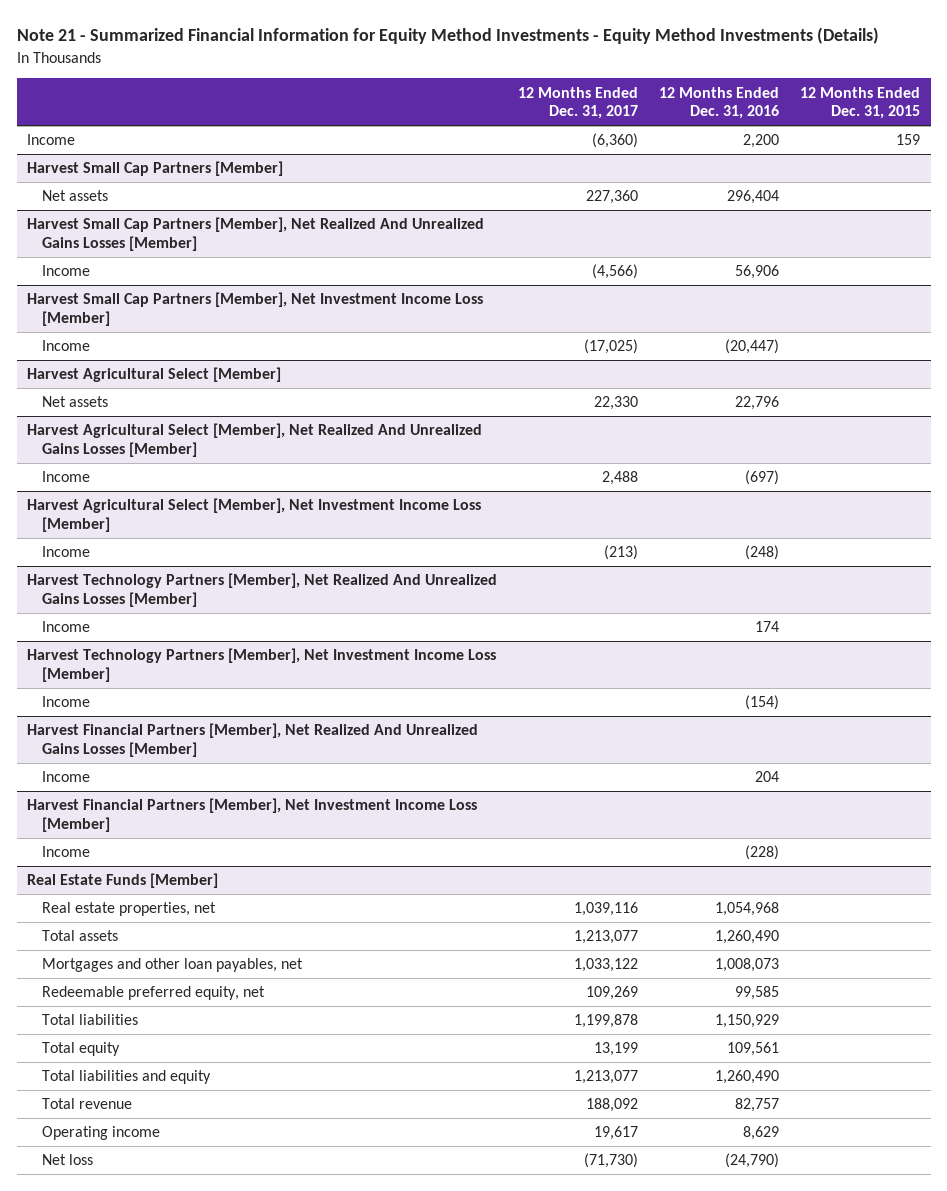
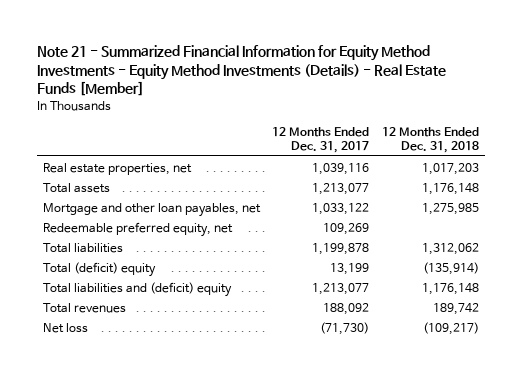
[16,27,879,45] Note 21 - Summarized Financial Information for Equity Method Investments - Equity Method Investments (Details) -> [37,44,447,97] Note 21 - Summarized Financial Information for Equity Method Investments - Equity Method Investments (Details) - Real Estate Funds [Member]
[659,86,780,120] 12 Months Ended Dec. 31, 2016 -> none
[800,86,921,120] 12 Months Ended Dec. 31, 2015 -> none
none -> [381,127,479,154] 12 Months Ended Dec. 31, 2018
[27,134,76,146] Income -> none
[27,161,284,177] Harvest Small Cap Partners [Member] -> none
[42,190,109,202] Net assets -> none
[27,217,485,251] Harvest Small Cap Partners [Member], Net Realized And Unrealized Gains Losses [Member] -> none
[42,265,91,277] Income -> none
[27,292,484,326] Harvest Small Cap Partners [Member], Net Investment Income Loss [Member] -> none
[42,340,91,352] Income -> none
[27,367,282,383] Harvest Agricultural Select [Member] -> none
[42,396,109,408] Net assets -> none
[27,423,483,457] Harvest Agricultural Select [Member], Net Realized And Unrealized Gains Losses [Member] -> none
[42,471,91,483] Income -> none
[27,498,482,532] Harvest Agricultural Select [Member], Net Investment Income Loss [Member] -> none
[42,546,91,558] Income -> none
[27,573,498,607] Harvest Technology Partners [Member], Net Realized And Unrealized Gains Losses [Member] -> none
[42,621,91,633] Income -> none
[27,648,497,682] Harvest Technology Partners [Member], Net Investment Income Loss [Member] -> none
[42,696,91,708] Income -> none
[27,723,479,757] Harvest Financial Partners [Member], Net Realized And Unrealized Gains Losses [Member] -> none
[42,771,91,783] Income -> none
[27,798,478,832] Harvest Financial Partners [Member], Net Investment Income Loss [Member] -> none
[42,846,91,858] Income -> none
[27,873,219,889] Real Estate Funds [Member] -> none
[42,958,304,973] Mortgages and other loan payables, net -> [43,202,262,217] Mortgage and other loan payables, net
[42,1126,161,1141] Operating income -> none
[42,1042,121,1057] Total equity -> [43,261,157,277] Total (deficit) equity
[42,1070,212,1085] Total liabilities and equity -> [43,281,233,297] Total liabilities and (deficit) equity
[42,1098,133,1110] Total revenue -> [43,302,127,313] Total revenues

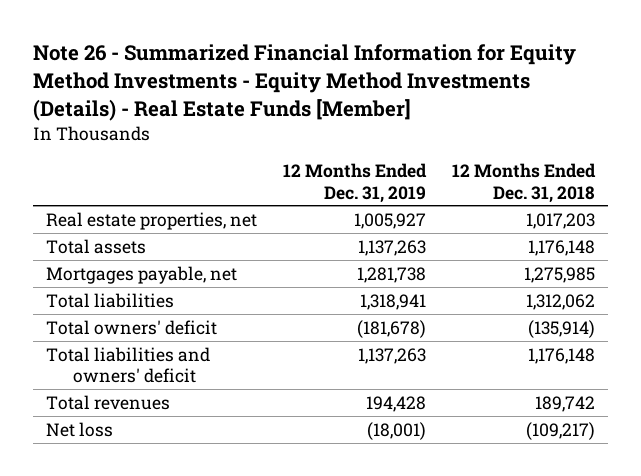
[37,44,447,97] Note 21 - Summarized Financial Information for Equity Method Investments - Equity Method Investments (Details) - Real Estate Funds [Member] -> [32,44,576,121] Note 26 - Summarized Financial Information for Equity Method Investments - Equity Method Investments (Details) - Real Estate Funds [Member]
[272,127,370,154] 12 Months Ended Dec. 31, 2017 -> none
none -> [283,162,428,203] 12 Months Ended Dec. 31, 2019
[43,221,234,237] Redeemable preferred equity, net -> none
[43,202,262,217] Mortgage and other loan payables, net -> [46,265,238,284] Mortgages payable, net
[43,261,157,277] Total (deficit) equity -> [46,319,218,335] Total owners' deficit
[43,281,233,297] Total liabilities and (deficit) equity -> [46,346,211,384] Total liabilities and owners' deficit

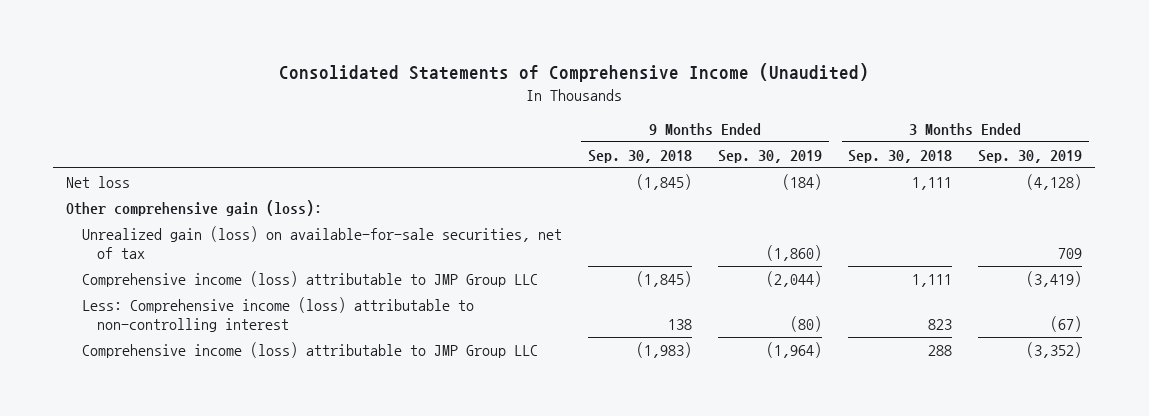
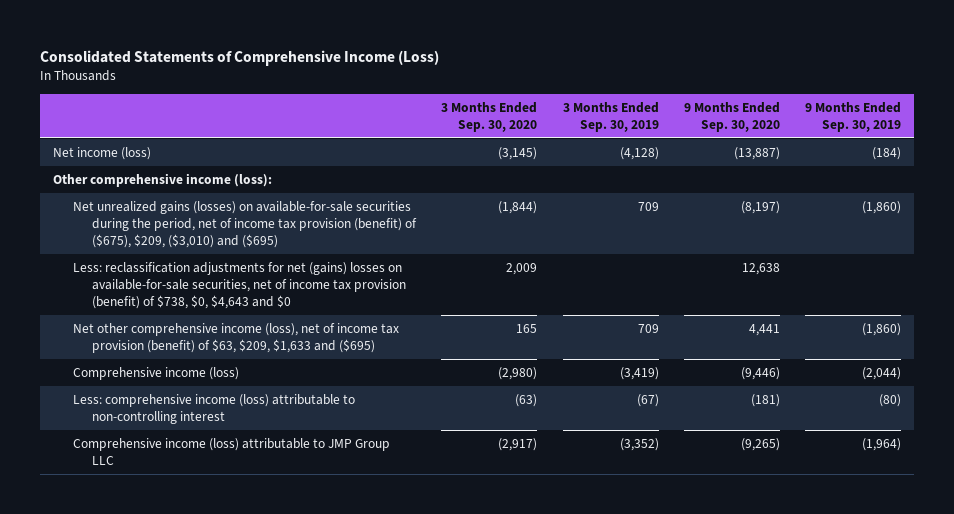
[279,63,870,83] Consolidated Statements of Comprehensive Income (Unaudited) -> [40,49,440,66] Consolidated Statements of Comprehensive Income (Loss)
[587,150,692,164] Sep. 30, 2018 -> none
[848,150,953,164] Sep. 30, 2018 -> none
none -> [441,101,538,132] 3 Months Ended Sep. 30, 2020
none -> [684,101,781,132] 9 Months Ended Sep. 30, 2020
[66,176,131,189] Net loss -> [53,147,152,161] Net income (loss)
[66,200,323,217] Other comprehensive gain (loss): -> [53,173,273,188] Other comprehensive income (loss):
[81,226,562,260] Unrealized gain (loss) on available-for-sale securities, net of tax -> [72,201,417,249] Net unrealized gains (losses) on available-for-sale securities during the period, net of income tax provision (benefit) of ($675), $209, ($3,010) and ($695)
none -> [72,262,406,310] Less: reclassification adjustments for net (gains) losses on available-for-sale securities, net of income tax provision (benefit) of $738, $0, $4,643 and $0
none -> [72,323,399,354] Net other comprehensive income (loss), net of income tax provision (benefit) of $63, $209, $1,633 and ($695)
[81,271,538,288] Comprehensive income (loss) attributable to JMP Group LLC -> [72,367,239,381] Comprehensive income (loss)
[81,297,474,333] Less: Comprehensive income (loss) attributable to non-controlling interest -> [72,394,355,425] Less: comprehensive income (loss) attributable to non-controlling interest

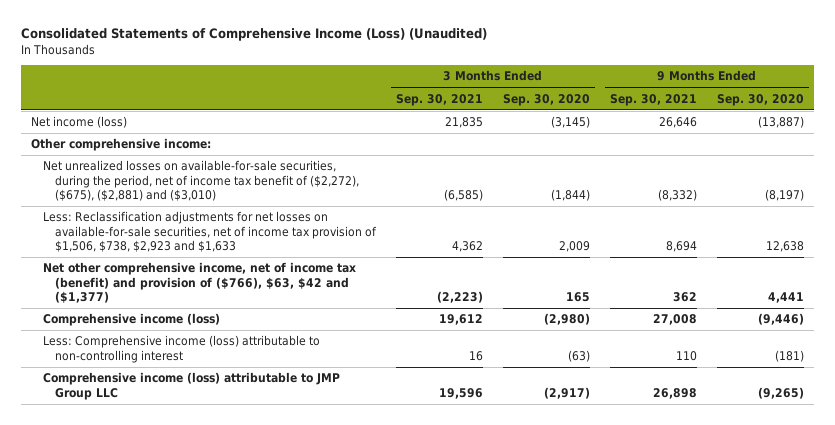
[40,49,440,66] Consolidated Statements of Comprehensive Income (Loss) -> [20,28,487,42] Consolidated Statements of Comprehensive Income (Loss) (Unaudited)
[562,101,659,132] 3 Months Ended Sep. 30, 2019 -> none
[805,101,902,132] 9 Months Ended Sep. 30, 2019 -> none
none -> [396,93,484,106] Sep. 30, 2021
none -> [610,93,698,106] Sep. 30, 2021
[53,173,273,188] Other comprehensive income (loss): -> [30,138,211,152] Other comprehensive income:
[72,201,417,249] Net unrealized gains (losses) on available-for-sale securities during the period, net of income tax provision (benefit) of ($675), $209, ($3,010) and ($695) -> [42,160,360,201] Net unrealized losses on available-for-sale securities, during the period, net of income tax benefit of ($2,272), ($675), ($2,881) and ($3,010)
[72,262,406,310] Less: reclassification adjustments for net (gains) losses on available-for-sale securities, net of income tax provision (benefit) of $738, $0, $4,643 and $0 -> [42,211,378,252] Less: Reclassification adjustments for net losses on available-for-sale securities, net of income tax provision of $1,506, $738, $2,923 and $1,633
[72,323,399,354] Net other comprehensive income (loss), net of income tax provision (benefit) of $63, $209, $1,633 and ($695) -> [42,262,356,303] Net other comprehensive income, net of income tax (benefit) and provision of ($766), $63, $42 and ($1,377)
[72,394,355,425] Less: comprehensive income (loss) attributable to non-controlling interest -> [42,335,320,363] Less: Comprehensive income (loss) attributable to non-controlling interest

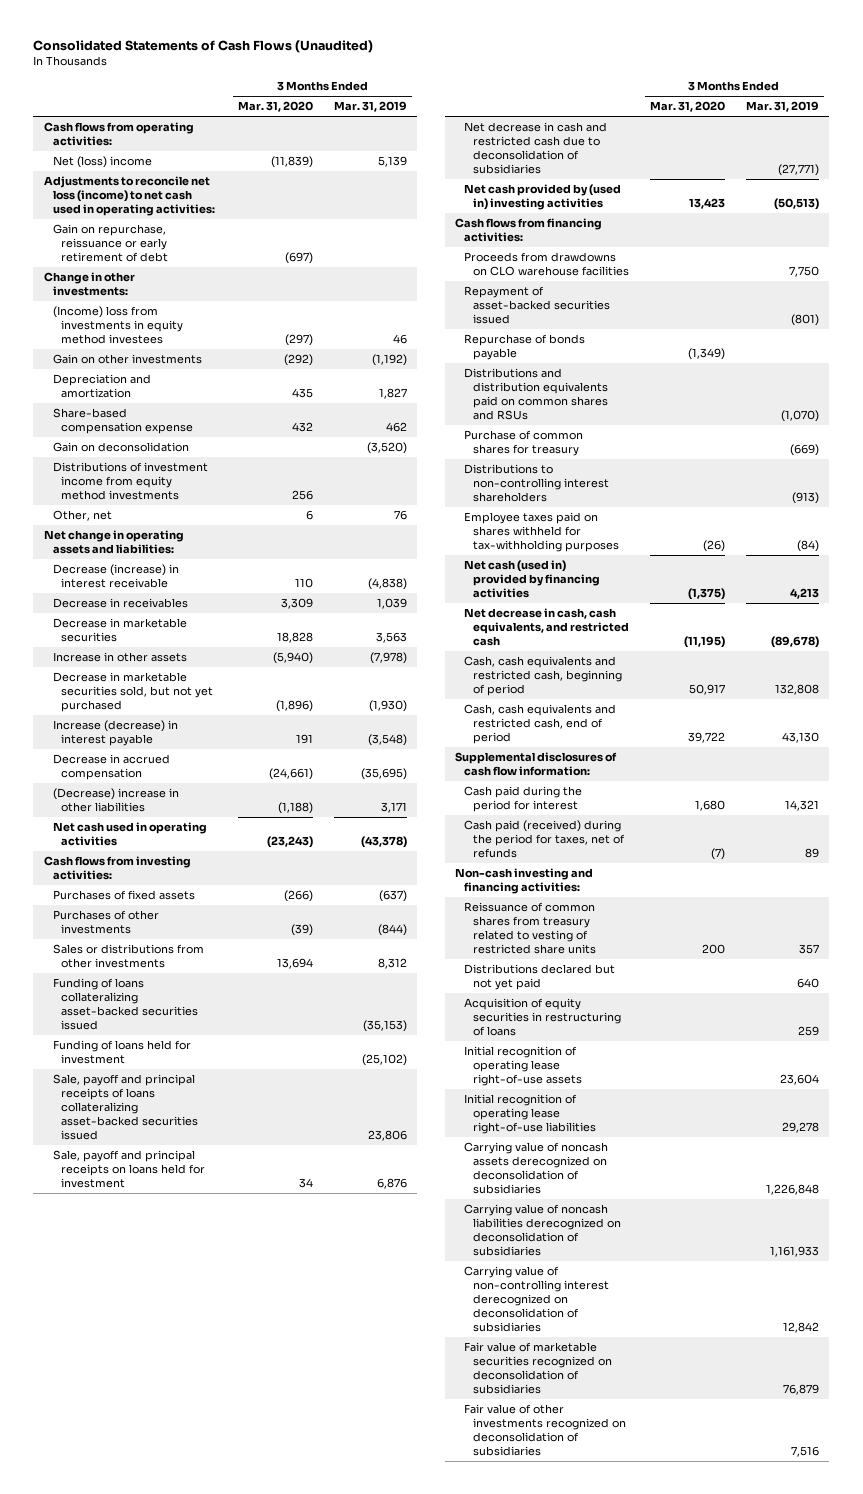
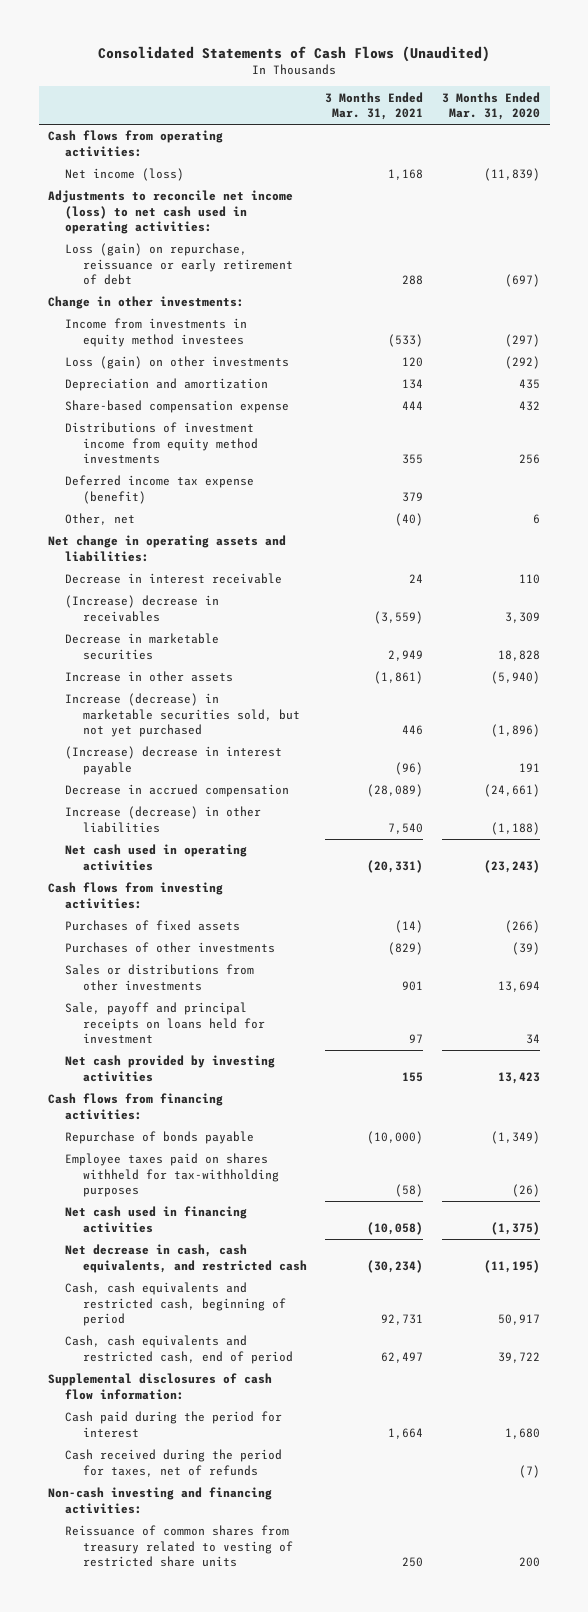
[334,101,408,113] Mar. 31, 2019 -> none
none -> [325,91,424,121] 3 Months Ended Mar. 31, 2021
[52,155,152,168] Net (loss) income -> [65,168,185,182] Net income (loss)
[43,175,215,216] Adjustments to reconcile net loss (income) to net cash used in operating activities: -> [48,190,294,235] Adjustments to reconcile net income (loss) to net cash used in operating activities:
[52,223,169,262] Gain on repurchase, reissuance or early retirement of debt -> [65,243,293,286] Loss (gain) on repurchase, reissuance or early retirement of debt
[52,305,184,344] (Income) loss from investments in equity method investees -> [65,318,248,347] Income from investments in equity method investees
[52,353,202,364] Gain on other investments -> [65,356,290,370] Loss (gain) on other investments
[52,441,189,452] Gain on deconsolidation -> none
none -> [65,475,255,504] Deferred income tax expense (benefit)
[52,563,179,588] Decrease (increase) in interest receivable -> [65,573,283,585] Decrease in interest receivable
[52,597,188,608] Decrease in receivables -> [65,595,220,622] (Increase) decrease in receivables
[52,671,214,712] Decrease in marketable securities sold, but not yet purchased -> [65,693,300,738] Increase (decrease) in marketable securities sold, but not yet purchased
[52,719,178,746] Increase (decrease) in interest payable -> [65,746,283,775] (Increase) decrease in interest payable
[52,787,179,812] (Decrease) increase in other liabilities -> [65,806,262,833] Increase (decrease) in other liabilities
[52,977,199,1030] Funding of loans collateralizing asset-backed securities issued -> none
[52,1039,191,1064] Funding of loans held for investment -> none
[52,1073,199,1140] Sale, payoff and principal receipts of loans collateralizing asset-backed securities issued -> none
[464,121,608,174] Net decrease in cash and restricted cash due to deconsolidation of subsidiaries -> none
[464,183,622,210] Net cash provided by (used in) investing activities -> [65,1055,276,1082] Net cash provided by investing activities
[464,251,630,276] Proceeds from drawdowns on CLO warehouse facilities -> none
[464,285,611,324] Repayment of asset-backed securities issued -> none
[464,367,609,420] Distributions and distribution equivalents paid on common shares and RSUs -> none
[464,429,584,456] Purchase of common shares for treasury -> none
[464,463,610,502] Distributions to non-controlling interest shareholders -> none
[464,559,601,598] Net cash (used in) provided by financing activities -> [65,1206,248,1233] Net cash used in financing activities
[464,819,626,858] Cash paid (received) during the period for taxes, net of refunds -> [65,1449,283,1477] Cash received during the period for taxes, net of refunds
[464,963,616,990] Distributions declared but not yet paid -> none
[464,997,622,1036] Acquisition of equity securities in restructuring of loans -> none
[464,1045,583,1086] Initial recognition of operating lease right-of-use assets -> none
[464,1093,597,1134] Initial recognition of operating lease right-of-use liabilities -> none
[464,1141,609,1194] Carrying value of noncash assets derecognized on deconsolidation of subsidiaries -> none
[464,1203,622,1256] Carrying value of noncash liabilities derecognized on deconsolidation of subsidiaries -> none
[464,1265,610,1332] Carrying value of non-controlling interest derecognized on deconsolidation of subsidiaries -> none
[464,1341,613,1394] Fair value of marketable securities recognized on deconsolidation of subsidiaries -> none
[464,1403,627,1456] Fair value of other investments recognized on deconsolidation of subsidiaries -> none

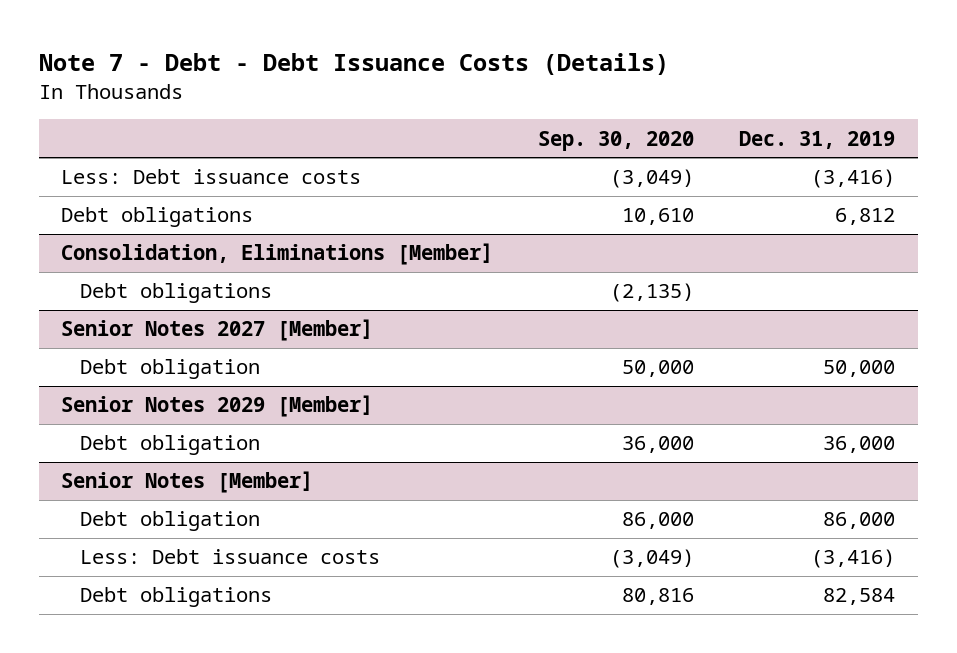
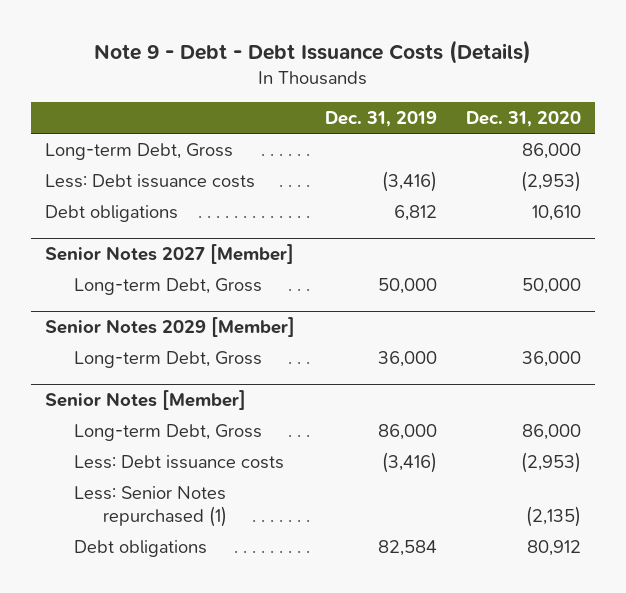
[38,52,669,75] Note 7 - Debt - Debt Issuance Costs (Details) -> [94,40,532,65] Note 9 - Debt - Debt Issuance Costs (Details)
[538,130,695,151] Sep. 30, 2020 -> none
none -> [465,110,581,127] Dec. 31, 2020
none -> [45,142,234,160] Long-term Debt, Gross
[61,243,494,266] Consolidation, Eliminations [Member] -> none
[80,283,273,304] Debt obligations -> none
[80,359,261,380] Debt obligation -> [74,277,263,295] Long-term Debt, Gross
[80,435,261,456] Debt obligation -> [74,350,263,368] Long-term Debt, Gross
[80,511,261,532] Debt obligation -> [74,423,263,441] Long-term Debt, Gross
none -> [74,485,227,528] Less: Senior Notes repurchased (1)

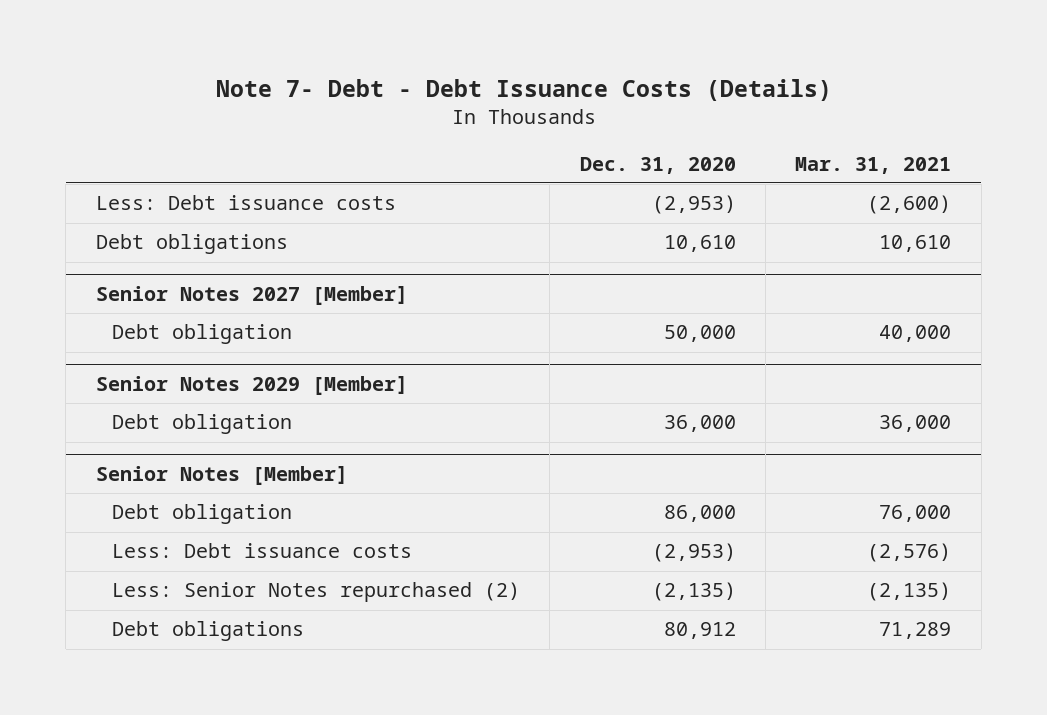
[94,40,532,65] Note 9 - Debt - Debt Issuance Costs (Details) -> [215,79,832,102] Note 7- Debt - Debt Issuance Costs (Details)
[324,110,437,127] Dec. 31, 2019 -> none
none -> [795,156,952,174] Mar. 31, 2021
[45,142,234,160] Long-term Debt, Gross -> none
[74,277,263,295] Long-term Debt, Gross -> [112,324,293,345] Debt obligation
[74,350,263,368] Long-term Debt, Gross -> [112,414,293,435] Debt obligation
[74,423,263,441] Long-term Debt, Gross -> [112,504,293,525] Debt obligation
[74,485,227,528] Less: Senior Notes repurchased (1) -> [112,582,521,603] Less: Senior Notes repurchased (2)

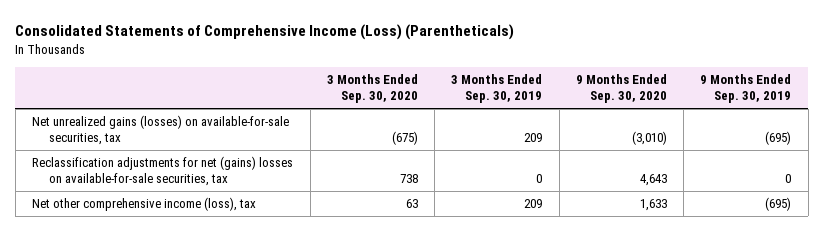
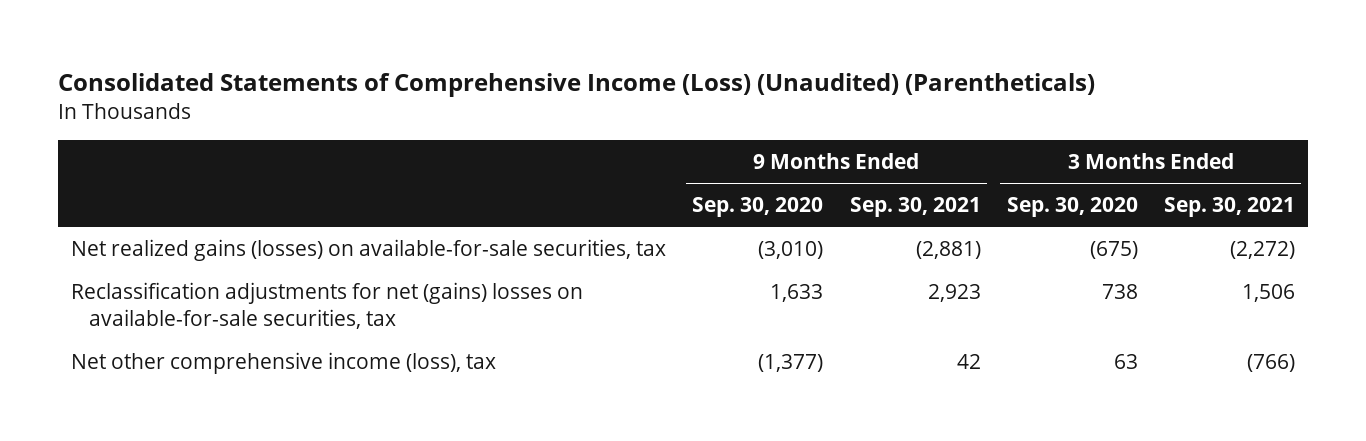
[15,23,515,40] Consolidated Statements of Comprehensive Income (Loss) (Parentheticals) -> [58,72,1096,97] Consolidated Statements of Comprehensive Income (Loss) (Unaudited) (Parentheticals)
[451,74,543,104] 3 Months Ended Sep. 30, 2019 -> none
[700,74,792,104] 9 Months Ended Sep. 30, 2019 -> none
none -> [849,197,981,218] Sep. 30, 2021
none -> [1163,197,1295,218] Sep. 30, 2021
[32,115,290,146] Net unrealized gains (losses) on available-for-sale securities, tax -> [71,238,667,261] Net realized gains (losses) on available-for-sale securities, tax
[639,174,667,187] 4,643 -> [770,283,824,302] 1,633
[639,199,667,212] 1,633 -> [758,353,824,372] (1,377)

